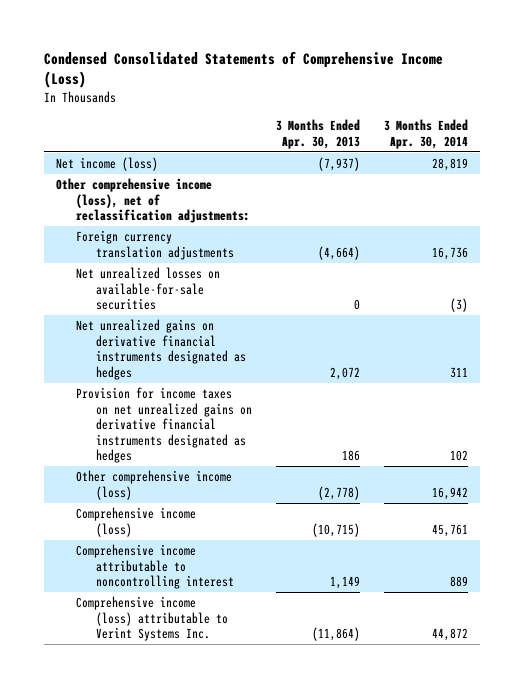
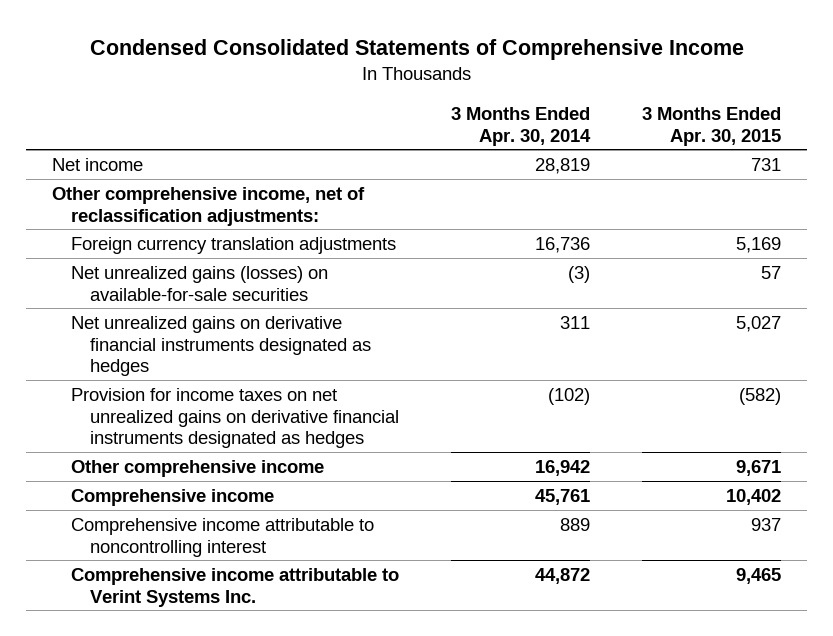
[44,51,444,89] Condensed Consolidated Statements of Comprehensive Income (Loss) -> [89,39,744,61] Condensed Consolidated Statements of Comprehensive Income
[275,119,360,149] 3 Months Ended Apr. 30, 2013 -> none
none -> [642,106,782,146] 3 Months Ended Apr. 30, 2015
[56,157,159,172] Net income (loss) -> [52,157,144,171] Net income
[56,178,251,224] Other comprehensive income (loss), net of reclassification adjustments: -> [52,186,366,226] Other comprehensive income, net of reclassification adjustments:
[76,267,221,311] Net unrealized losses on available-for-sale securities -> [71,265,329,301] Net unrealized gains (losses) on available-for-sale securities
[449,449,468,461] 102 -> [548,387,591,405] (102)
[76,470,233,500] Other comprehensive income (loss) -> [71,459,325,477] Other comprehensive income
[76,507,197,537] Comprehensive income (loss) -> [71,488,275,506] Comprehensive income
[76,596,229,642] Comprehensive income (loss) attributable to Verint Systems Inc. -> [71,567,400,607] Comprehensive income attributable to Verint Systems Inc.

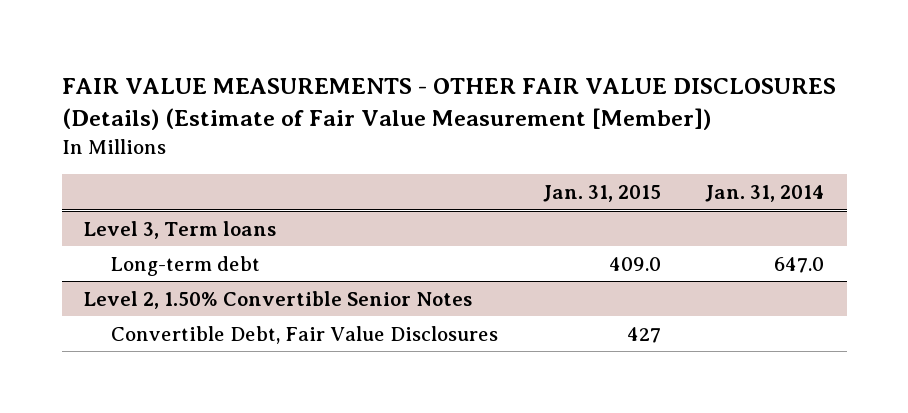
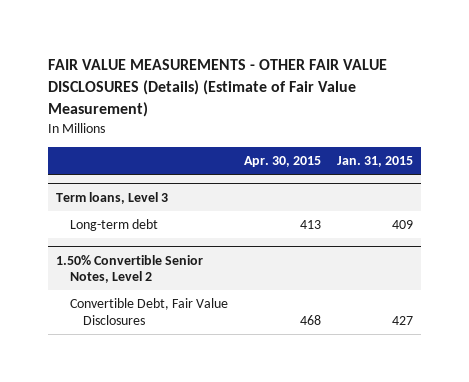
[61,77,836,130] FAIR VALUE MEASUREMENTS - OTHER FAIR VALUE DISCLOSURES (Details) (Estimate of Fair Value Measurement [Member]) -> [48,58,388,117] FAIR VALUE MEASUREMENTS - OTHER FAIR VALUE DISCLOSURES (Details) (Estimate of Fair Value Measurement)
[705,185,825,203] Jan. 31, 2014 -> none
none -> [244,155,322,167] Apr. 30, 2015
[84,220,277,239] Level 3, Term loans -> [56,191,169,204] Term loans, Level 3
[608,256,661,271] 409.0 -> [392,220,414,230] 409
[84,290,473,309] Level 2, 1.50% Convertible Senior Notes -> [56,254,204,284] 1.50% Convertible Senior Notes, Level 2

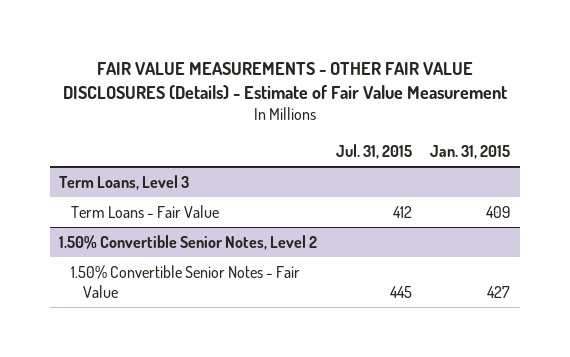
[48,58,388,117] FAIR VALUE MEASUREMENTS - OTHER FAIR VALUE DISCLOSURES (Details) (Estimate of Fair Value Measurement) -> [62,61,507,101] FAIR VALUE MEASUREMENTS - OTHER FAIR VALUE DISCLOSURES (Details) - Estimate of Fair Value Measurement
[244,155,322,167] Apr. 30, 2015 -> none
none -> [335,143,412,159] Jul. 31, 2015
[56,191,169,204] Term loans, Level 3 -> [59,174,190,190] Term Loans, Level 3
[69,219,158,232] Long-term debt -> [71,204,220,218] Term Loans - Fair Value
[69,298,228,325] Convertible Debt, Fair Value Disclosures -> [71,264,301,299] 1.50% Convertible Senior Notes - Fair Value

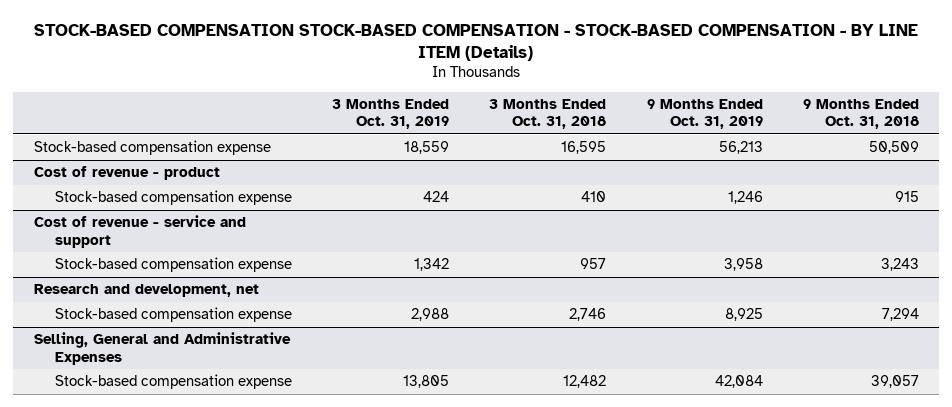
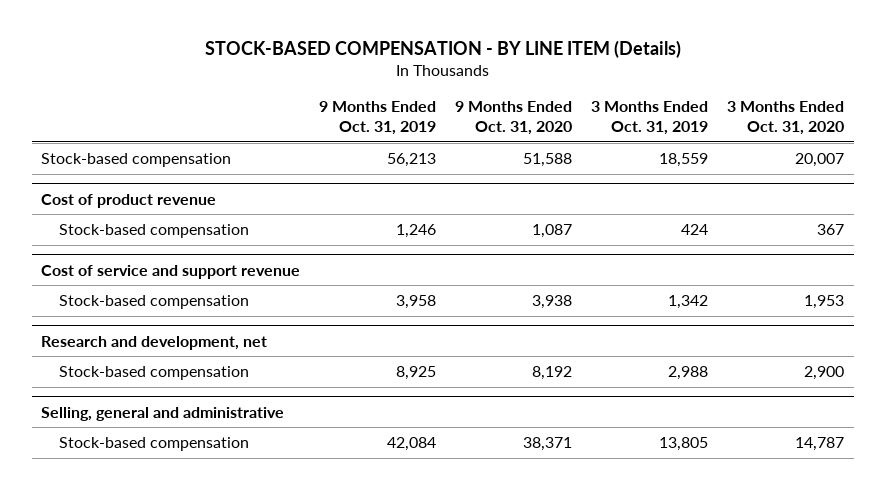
[34,23,919,61] STOCK-BASED COMPENSATION STOCK-BASED COMPENSATION - STOCK-BASED COMPENSATION - BY LINE ITEM (Details) -> [204,40,681,59] STOCK-BASED COMPENSATION - BY LINE ITEM (Details)
[489,98,607,130] 3 Months Ended Oct. 31, 2018 -> none
[802,98,919,130] 9 Months Ended Oct. 31, 2018 -> none
none -> [455,101,573,135] 9 Months Ended Oct. 31, 2020
none -> [727,101,845,135] 3 Months Ended Oct. 31, 2020
[33,140,271,156] Stock-based compensation expense -> [41,152,232,167] Stock-based compensation
[33,166,220,181] Cost of revenue - product -> [41,193,217,208] Cost of product revenue
[55,190,293,206] Stock-based compensation expense -> [58,223,249,238] Stock-based compensation
[33,215,246,248] Cost of revenue - service and support -> [41,264,301,279] Cost of service and support revenue
[55,257,293,273] Stock-based compensation expense -> [58,294,249,309] Stock-based compensation
[55,307,293,323] Stock-based compensation expense -> [58,365,249,380] Stock-based compensation
[33,332,291,365] Selling, General and Administrative Expenses -> [41,406,285,421] Selling, general and administrative
[55,374,293,390] Stock-based compensation expense -> [58,436,249,451] Stock-based compensation

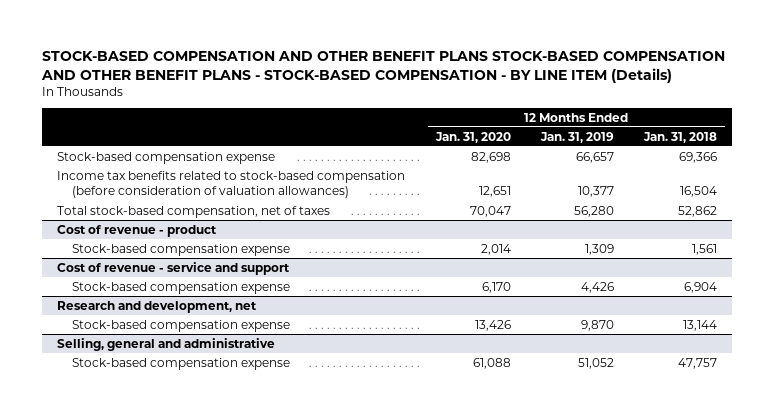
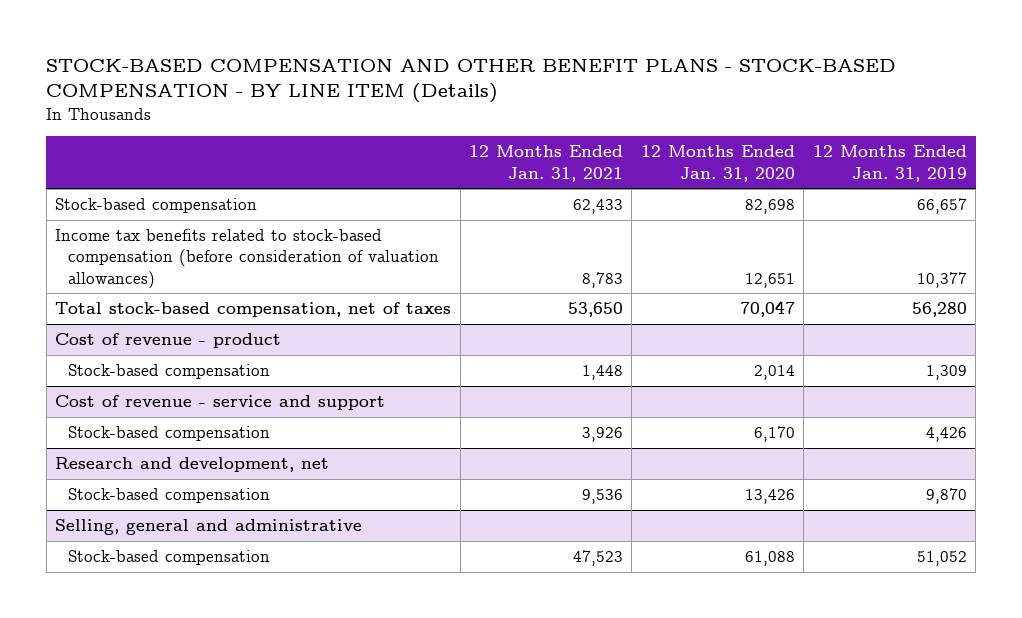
[41,50,726,83] STOCK-BASED COMPENSATION AND OTHER BENEFIT PLANS STOCK-BASED COMPENSATION AND OTHER BENEFIT PLANS - STOCK-BASED COMPENSATION - BY LINE ITEM (Details) -> [46,58,897,104] STOCK-BASED COMPENSATION AND OTHER BENEFIT PLANS - STOCK-BASED COMPENSATION - BY LINE ITEM (Details)
[642,131,717,143] Jan. 31, 2018 -> none
none -> [468,145,623,182] 12 Months Ended Jan. 31, 2021
[57,151,276,164] Stock-based compensation expense -> [55,198,258,214] Stock-based compensation
[71,243,290,256] Stock-based compensation expense -> [67,364,270,380] Stock-based compensation
[71,281,290,294] Stock-based compensation expense -> [67,426,270,442] Stock-based compensation
[71,319,290,332] Stock-based compensation expense -> [67,488,270,504] Stock-based compensation
[71,357,290,370] Stock-based compensation expense -> [67,550,270,566] Stock-based compensation

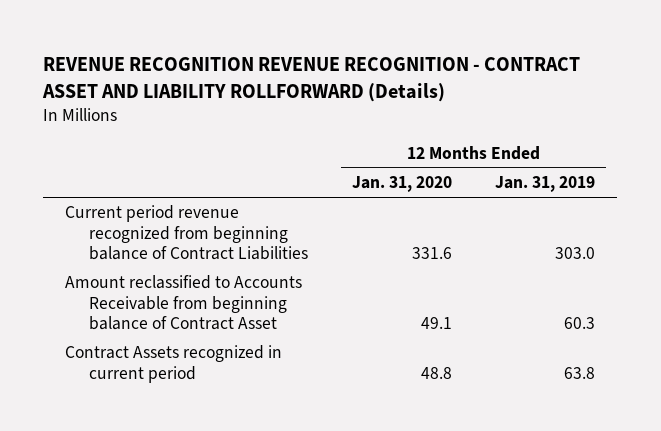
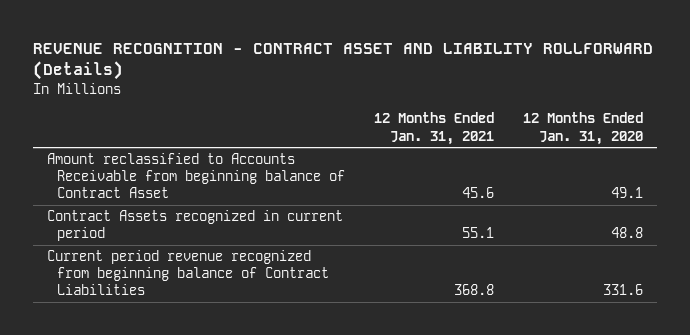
[42,56,581,102] REVENUE RECOGNITION REVENUE RECOGNITION - CONTRACT ASSET AND LIABILITY ROLLFORWARD (Details) -> [32,42,653,81] REVENUE RECOGNITION - CONTRACT ASSET AND LIABILITY ROLLFORWARD (Details)
[495,176,596,193] Jan. 31, 2019 -> none
none -> [374,112,495,145] 12 Months Ended Jan. 31, 2021
[65,205,308,261] Current period revenue recognized from beginning balance of Contract Liabilities -> [46,250,330,296] Current period revenue recognized from beginning balance of Contract Liabilities

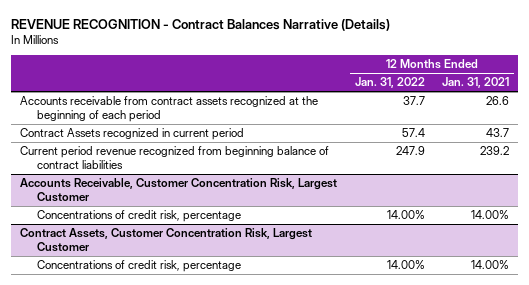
[32,42,653,81] REVENUE RECOGNITION - CONTRACT ASSET AND LIABILITY ROLLFORWARD (Details) -> [11,18,391,31] REVENUE RECOGNITION - Contract Balances Narrative (Details)
[522,112,643,145] 12 Months Ended Jan. 31, 2020 -> none
none -> [354,77,425,89] Jan. 31, 2022
[46,153,346,199] Amount reclassified to Accounts Receivable from beginning balance of Contract Asset -> [19,96,318,123] Accounts receivable from contract assets recognized at the beginning of each period
[462,187,495,199] 45.6 -> [486,96,510,106] 26.6
[462,227,495,239] 55.1 -> [486,128,510,138] 43.7
[46,250,330,296] Current period revenue recognized from beginning balance of Contract Liabilities -> [19,146,329,170] Current period revenue recognized from beginning balance of contract liabilities
[454,284,495,296] 368.8 -> [480,146,510,156] 239.2
none -> [19,178,337,203] Accounts Receivable, Customer Concentration Risk, Largest Customer
none -> [37,210,242,223] Concentrations of credit risk, percentage
none -> [19,228,312,253] Contract Assets, Customer Concentration Risk, Largest Customer
none -> [37,260,242,273] Concentrations of credit risk, percentage

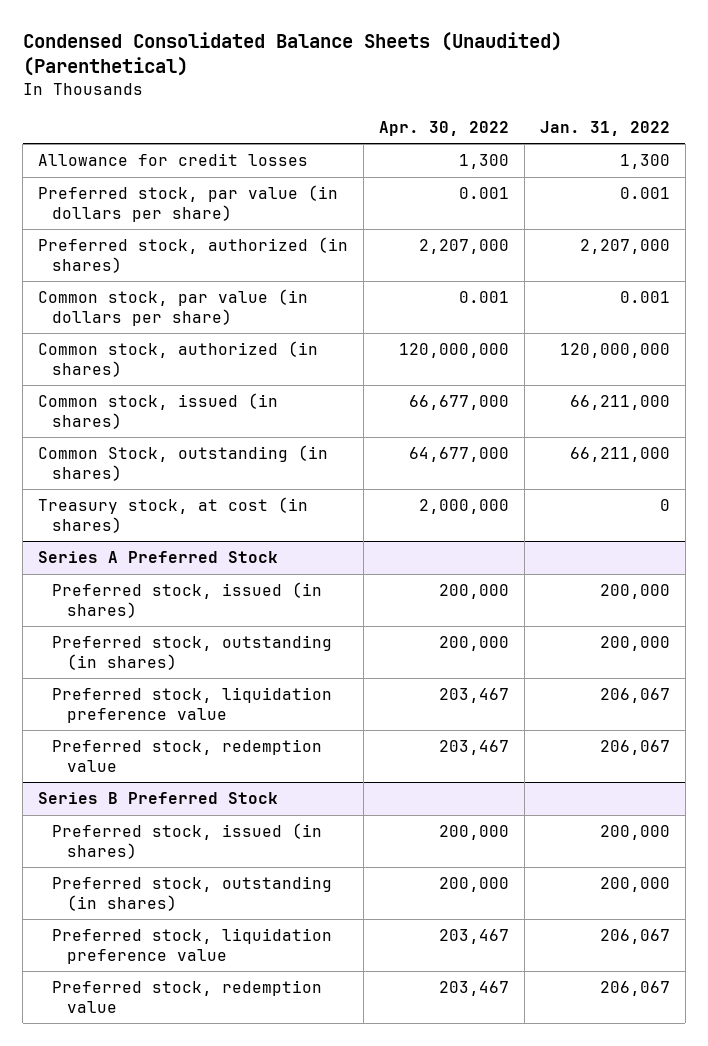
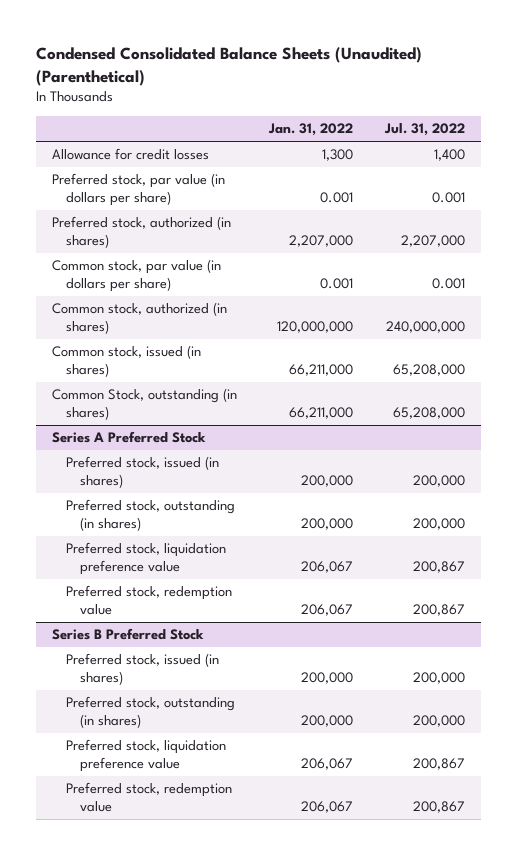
[379,120,510,136] Apr. 30, 2022 -> none
none -> [383,123,465,137] Jul. 31, 2022
[38,497,309,534] Treasury stock, at cost (in shares) -> none

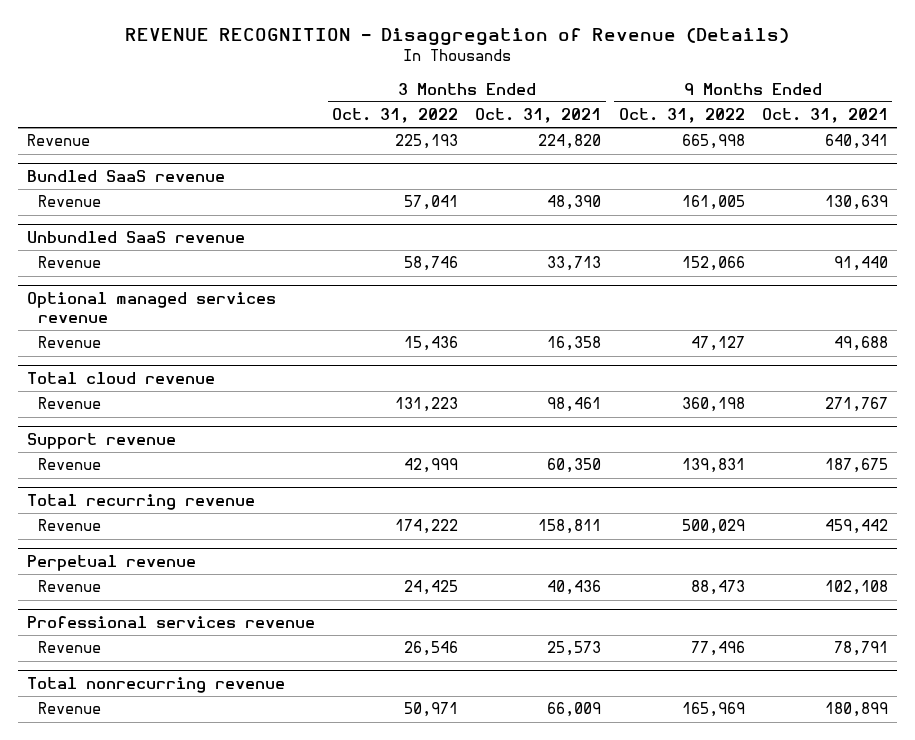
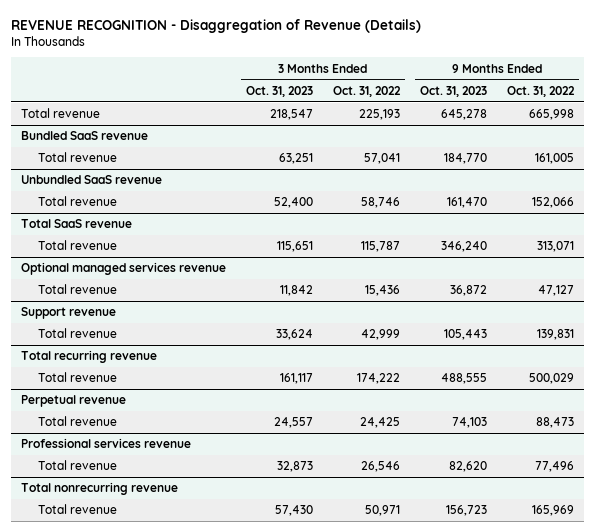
[475,108,602,124] Oct. 31, 2021 -> none
[761,108,888,124] Oct. 31, 2021 -> none
none -> [246,85,314,97] Oct. 31, 2023
none -> [420,85,488,97] Oct. 31, 2023
[26,134,90,147] Revenue -> [21,108,101,119] Total revenue
[37,195,101,208] Revenue -> [38,152,118,163] Total revenue
[37,256,101,269] Revenue -> [38,196,118,207] Total revenue
none -> [21,219,133,229] Total SaaS revenue
none -> [38,240,118,251] Total revenue
[26,371,215,384] Total cloud revenue -> none
[37,397,101,410] Revenue -> none
[37,336,101,349] Revenue -> [38,284,118,295] Total revenue
[37,458,101,471] Revenue -> [38,328,118,339] Total revenue
[37,519,101,532] Revenue -> [38,372,118,383] Total revenue
[37,580,101,593] Revenue -> [38,416,118,427] Total revenue
[37,641,101,654] Revenue -> [38,460,118,471] Total revenue
[37,702,101,715] Revenue -> [38,504,118,515] Total revenue

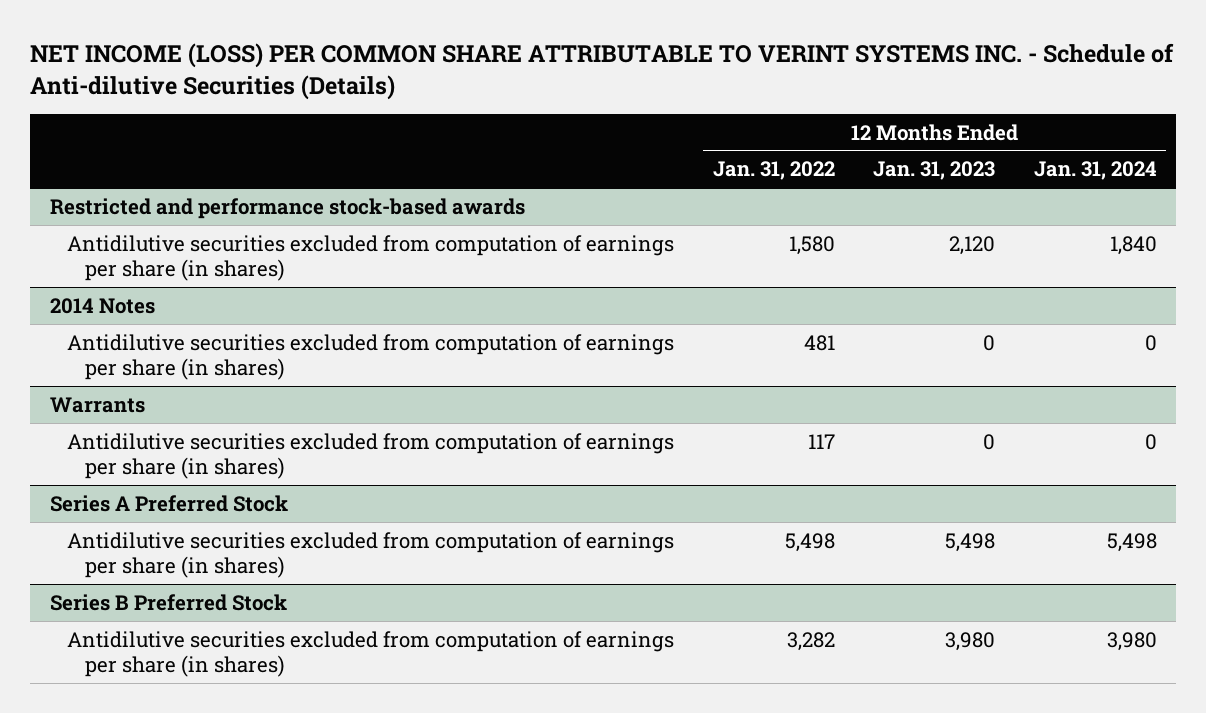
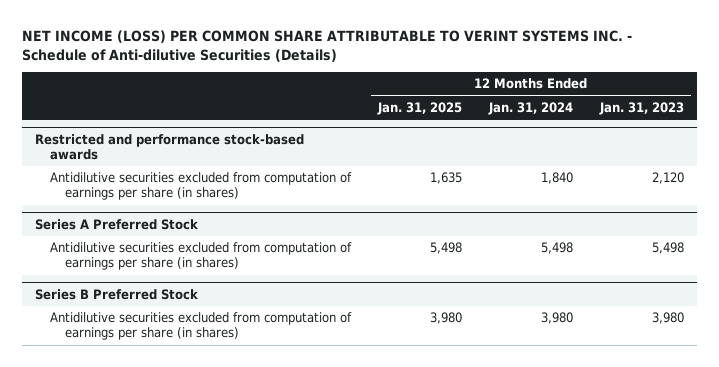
[712,161,835,181] Jan. 31, 2022 -> none
none -> [377,101,463,115] Jan. 31, 2025
[49,297,155,314] 2014 Notes -> none
[67,333,675,380] Antidilutive securities excluded from computation of earnings per share (in shares) -> none
[49,396,145,413] Warrants -> none
[67,432,675,479] Antidilutive securities excluded from computation of earnings per share (in shares) -> none

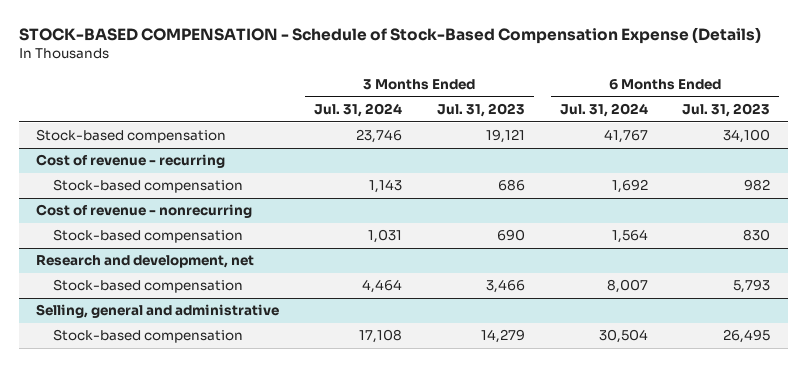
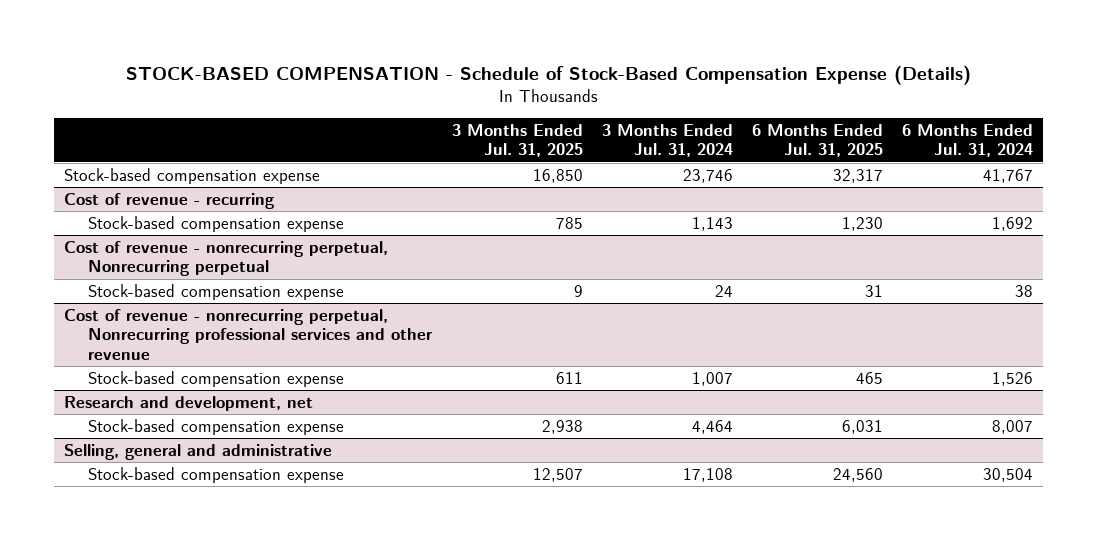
[436,103,525,118] Jul. 31, 2023 -> none
[682,103,771,118] Jul. 31, 2023 -> none
none -> [451,123,583,158] 3 Months Ended Jul. 31, 2025
none -> [751,123,883,158] 6 Months Ended Jul. 31, 2025
[36,129,227,144] Stock-based compensation -> [63,167,320,184] Stock-based compensation expense
[53,179,244,194] Stock-based compensation -> [88,215,345,232] Stock-based compensation expense
[36,204,253,219] Cost of revenue - nonrecurring -> [63,240,388,277] Cost of revenue - nonrecurring perpetual, Nonrecurring perpetual
[53,229,244,244] Stock-based compensation -> [88,283,345,300] Stock-based compensation expense
[368,229,403,244] 1,031 -> [714,284,733,297] 24
[611,229,648,244] 1,564 -> [1015,284,1034,297] 38
none -> [63,308,434,361] Cost of revenue - nonrecurring perpetual, Nonrecurring professional services and other revenue
none -> [88,370,345,387] Stock-based compensation expense
[53,279,244,294] Stock-based compensation -> [88,418,345,435] Stock-based compensation expense
[53,329,244,344] Stock-based compensation -> [88,466,345,483] Stock-based compensation expense

